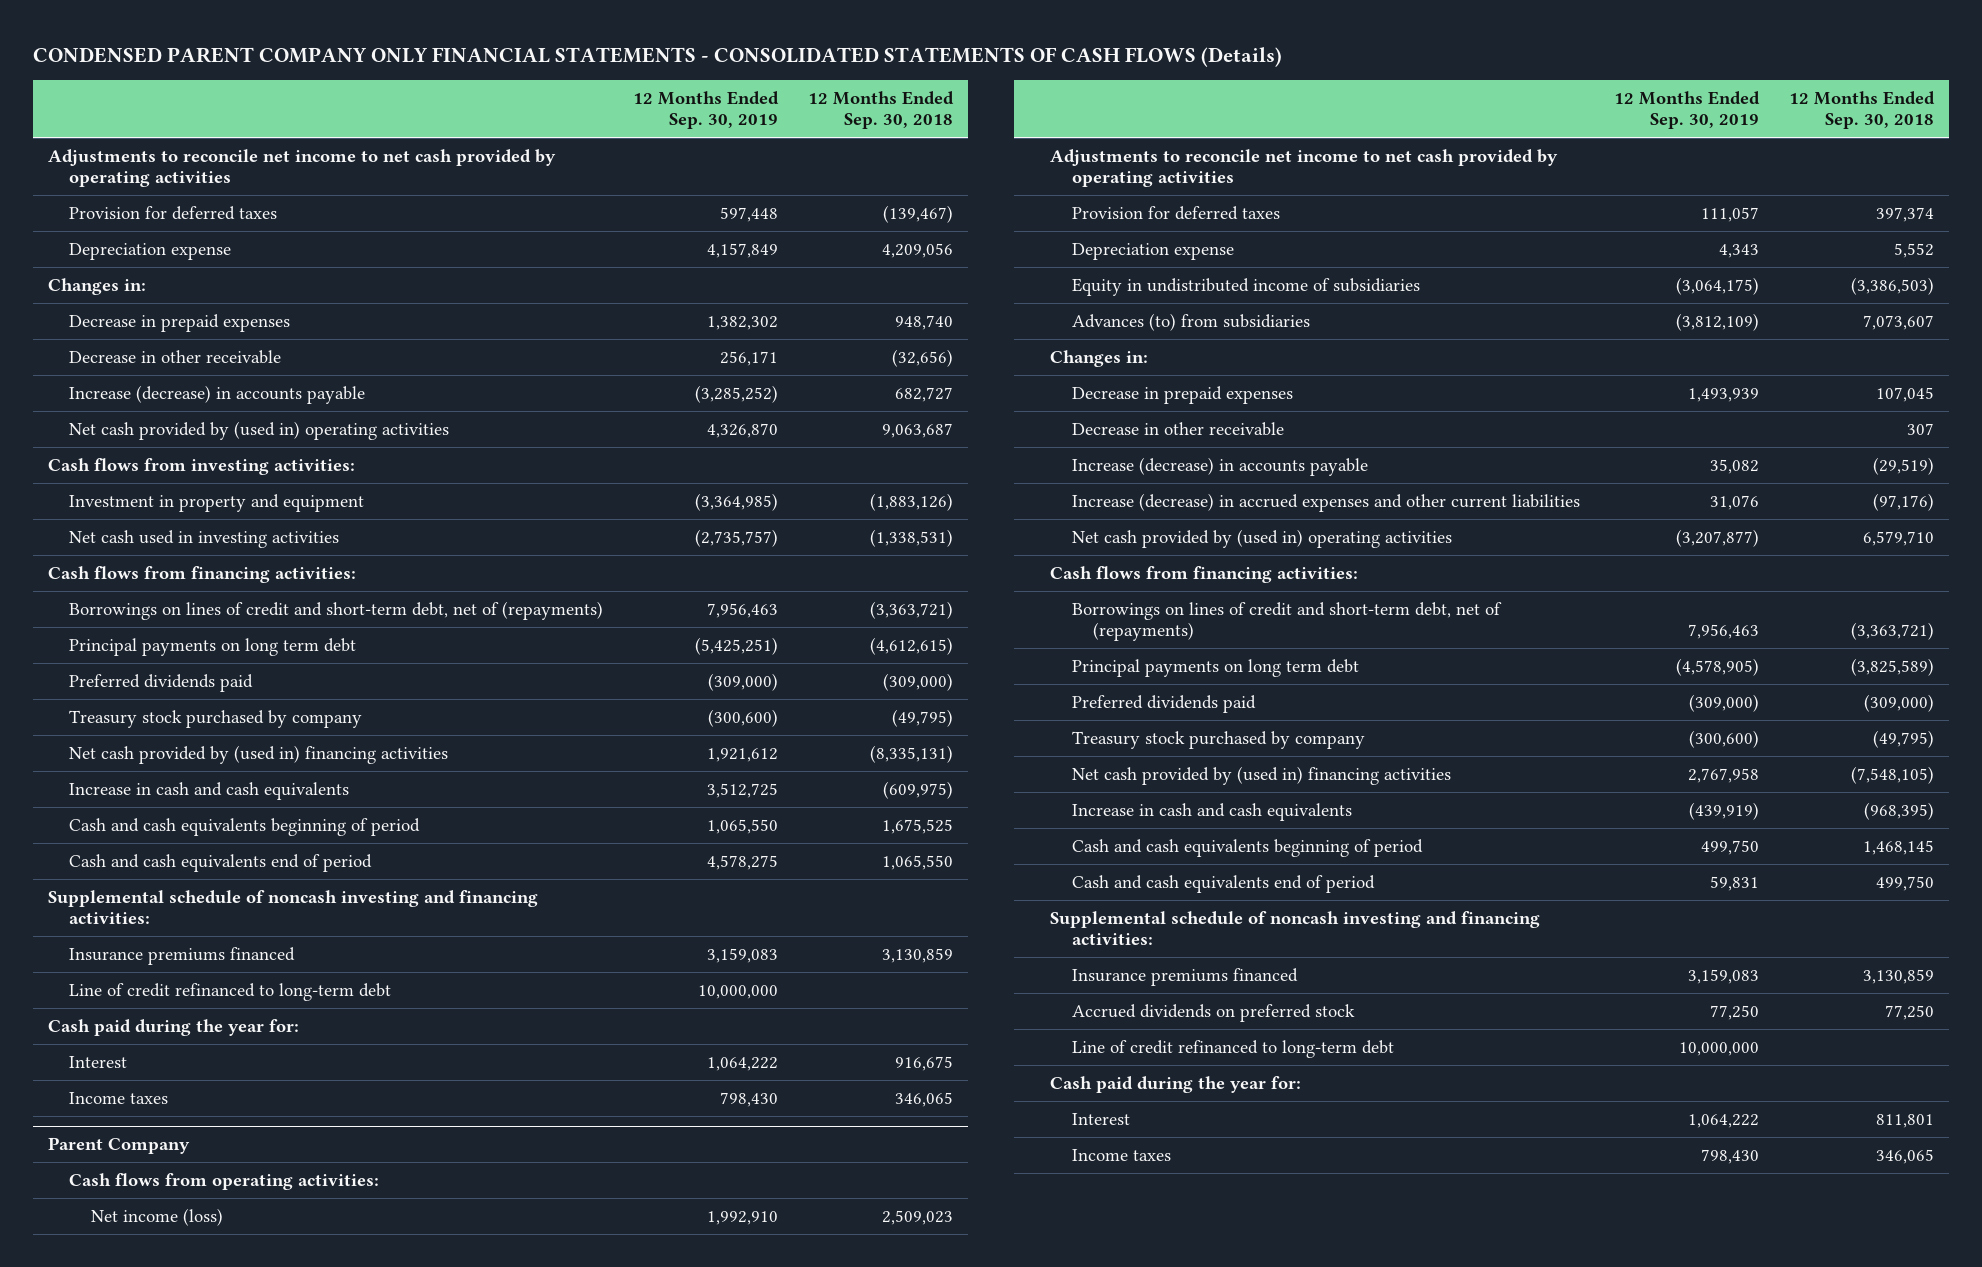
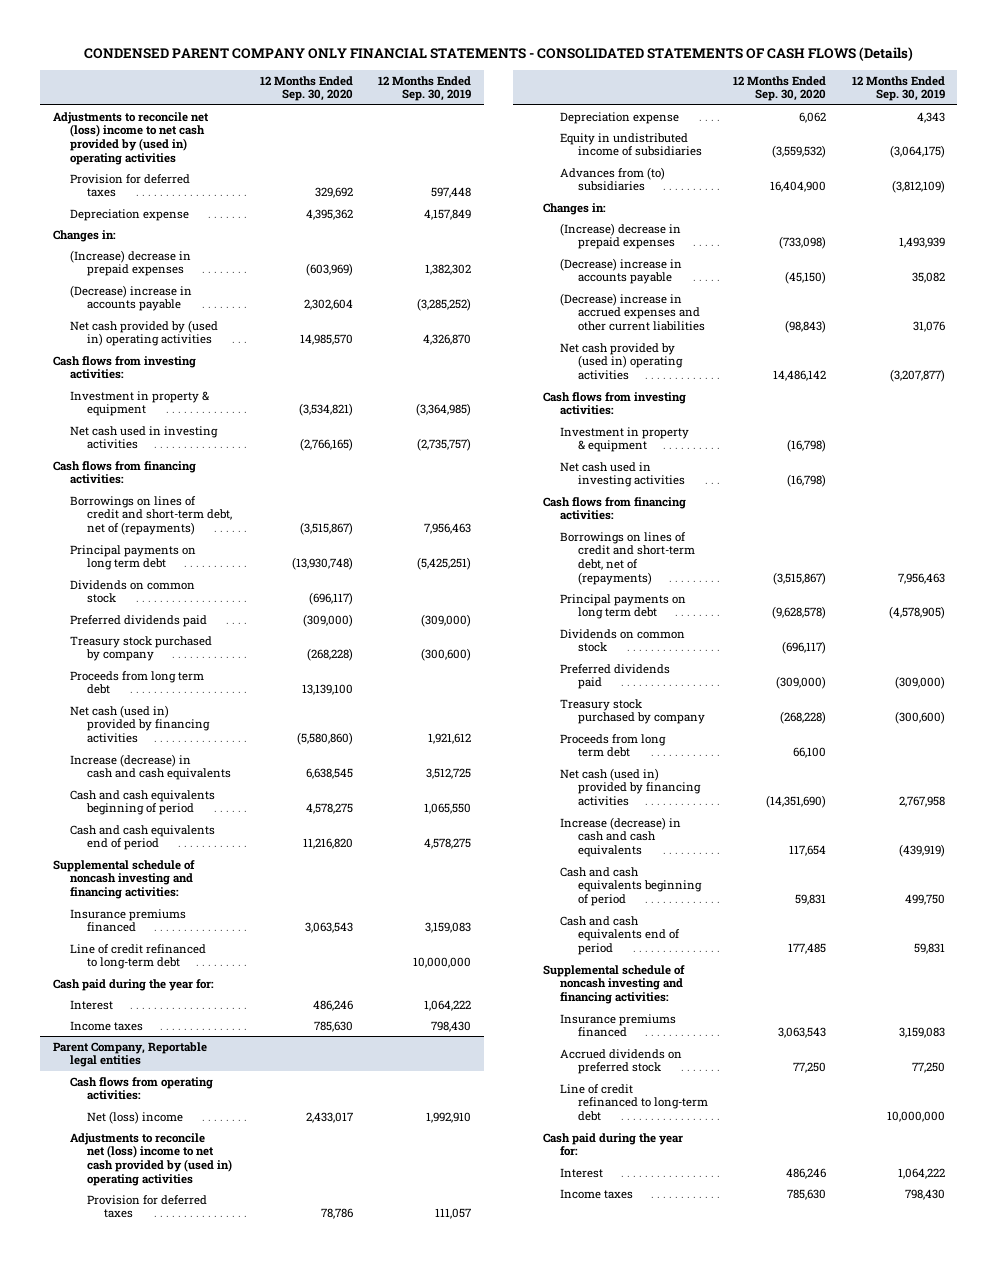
[808,91,955,130] 12 Months Ended Sep. 30, 2018 -> none
none -> [259,75,353,102] 12 Months Ended Sep. 30, 2020
[48,148,557,187] Adjustments to reconcile net income to net cash provided by operating activities -> [52,111,209,165] Adjustments to reconcile net (loss) income to net cash provided by (used in) operating activities
[69,349,282,364] Decrease in other receivable -> none
[69,313,291,332] Decrease in prepaid expenses -> [69,249,191,277] (Increase) decrease in prepaid expenses
[69,384,366,404] Increase (decrease) in accounts payable -> [69,284,192,312] (Decrease) increase in accounts payable
[69,493,365,512] Investment in property and equipment -> [69,390,209,417] Investment in property & equipment
none -> [69,579,195,604] Dividends on common stock
none -> [69,670,204,695] Proceeds from long term debt
[69,744,449,764] Net cash provided by (used in) financing activities -> [69,704,210,744] Net cash (used in) provided by financing activities
[69,781,350,800] Increase in cash and cash equivalents -> [69,753,231,781] Increase (decrease) in cash and cash equivalents
[48,1137,191,1155] Parent Company -> none
none -> [52,1041,207,1068] Parent Company, Reportable legal entities
[90,1207,223,1226] Net income (loss) -> [86,1110,183,1124] Net (loss) income
[1050,148,1559,187] Adjustments to reconcile net income to net cash provided by operating activities -> [69,1132,232,1186] Adjustments to reconcile net (loss) income to net cash provided by (used in) operating activities
[1071,312,1310,331] Advances (to) from subsidiaries -> [560,166,666,192] Advances from (to) subsidiaries
[1071,421,1284,436] Decrease in other receivable -> none
[1071,385,1293,404] Decrease in prepaid expenses -> [560,222,682,250] (Increase) decrease in prepaid expenses
[1071,456,1368,476] Increase (decrease) in accounts payable -> [560,257,683,285] (Decrease) increase in accounts payable
[1071,492,1580,512] Increase (decrease) in accrued expenses and other current liabilities -> [560,292,705,332] (Decrease) increase in accrued expenses and other current liabilities
none -> [543,391,687,416] Cash flows from investing activities:
none -> [560,426,690,453] Investment in property & equipment
none -> [560,461,685,488] Net cash used in investing activities
none -> [560,628,686,653] Dividends on common stock
none -> [560,733,667,758] Proceeds from long term debt
[1071,765,1451,785] Net cash provided by (used in) financing activities -> [560,767,701,807] Net cash (used in) provided by financing activities
[1071,802,1352,821] Increase in cash and cash equivalents -> [560,816,682,858] Increase (decrease) in cash and cash equivalents

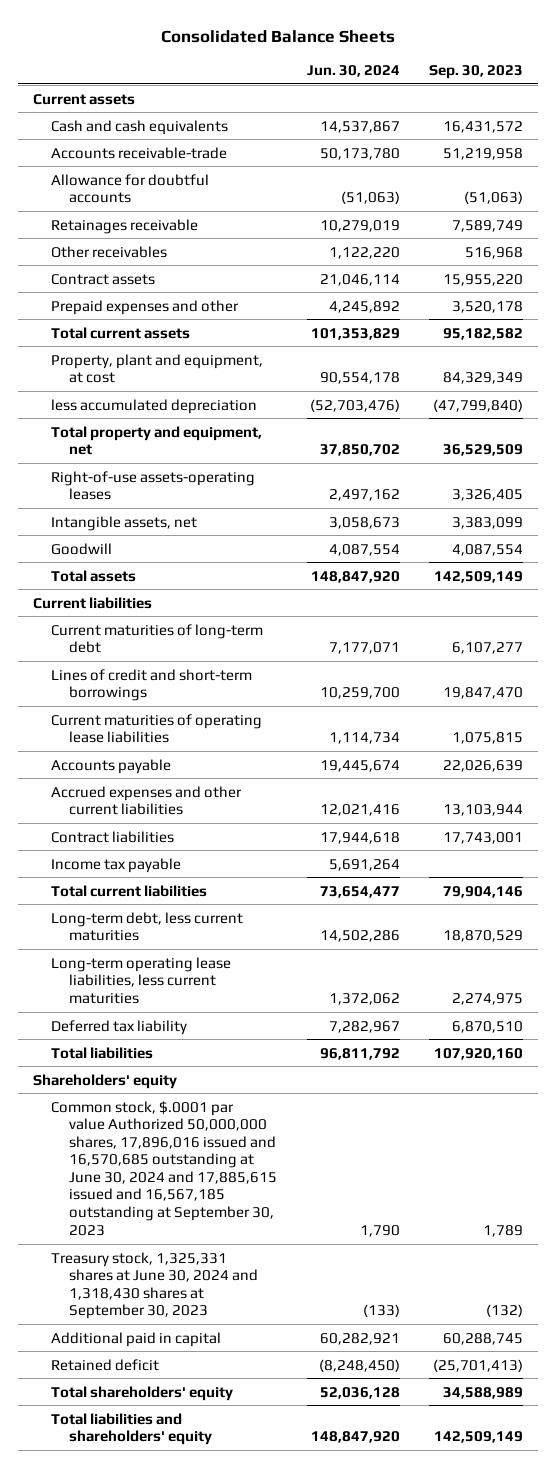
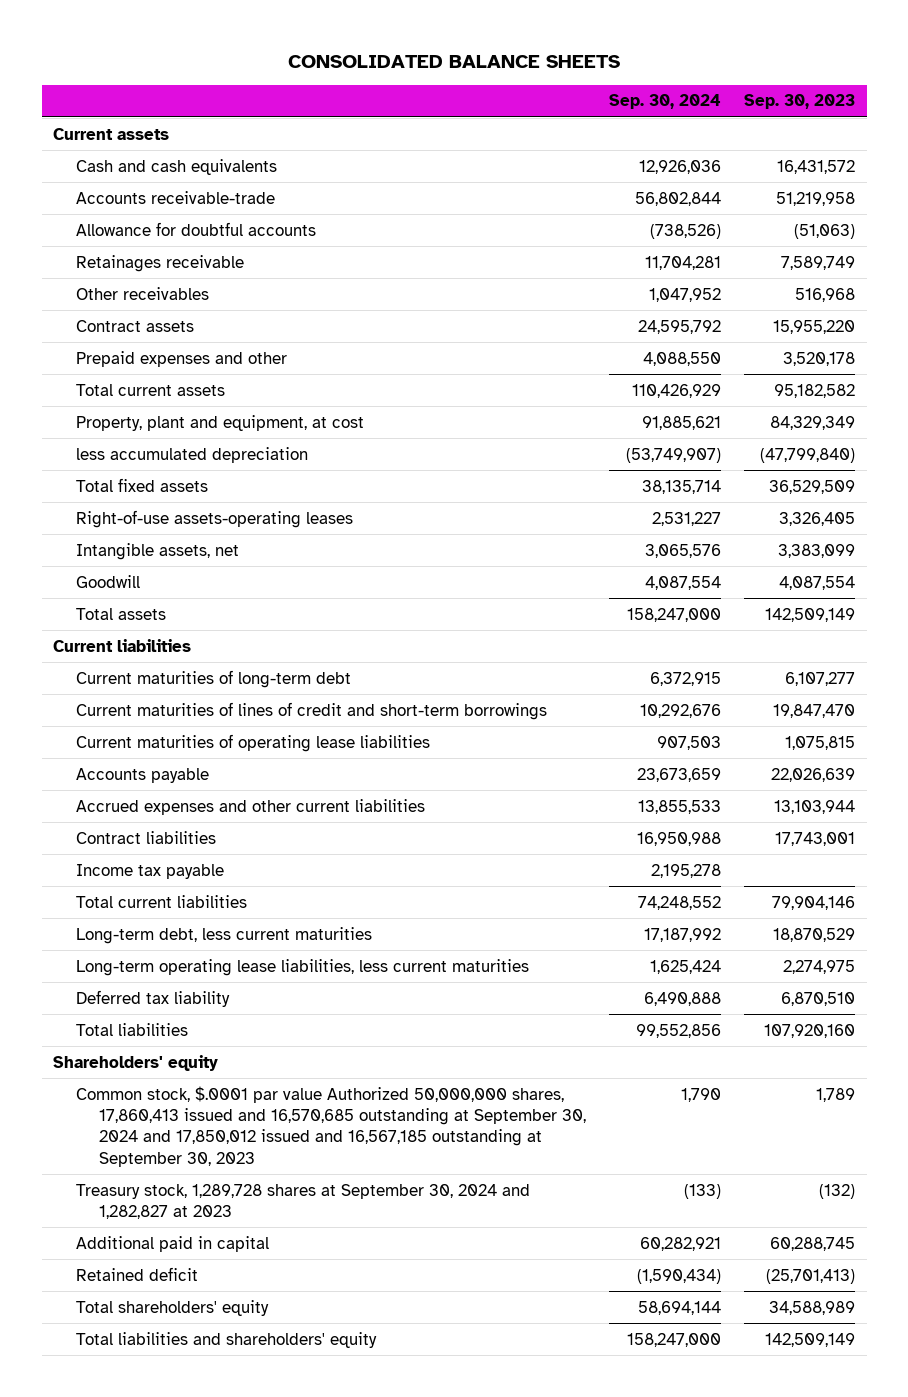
[161,29,396,43] Consolidated Balance Sheets -> [288,54,621,68] CONSOLIDATED BALANCE SHEETS
[306,65,400,78] Jun. 30, 2024 -> none
none -> [609,94,722,110] Sep. 30, 2024
[51,425,263,456] Total property and equipment, net -> [76,477,209,492] Total fixed assets
[51,668,253,702] Lines of credit and short-term borrowings -> [76,701,548,720] Current maturities of lines of credit and short-term borrowings
[51,1100,277,1236] Common stock, $.0001 par value Authorized 50,000,000 shares, 17,896,016 issued and 16,570,685 outstanding at June 30, 2024 and 17,885,615 issued and 16,567,185 outstanding at September 30, 2023 -> [76,1085,587,1167] Common stock, $.0001 par value Authorized 50,000,000 shares, 17,860,413 issued and 16,570,685 outstanding at September 30, 2024 and 17,850,012 issued and 16,567,185 outstanding at September 30, 2023
[51,1251,258,1320] Treasury stock, 1,325,331 shares at June 30, 2024 and 1,318,430 shares at September 30, 2023 -> [76,1183,531,1220] Treasury stock, 1,289,728 shares at September 30, 2024 and 1,282,827 at 2023

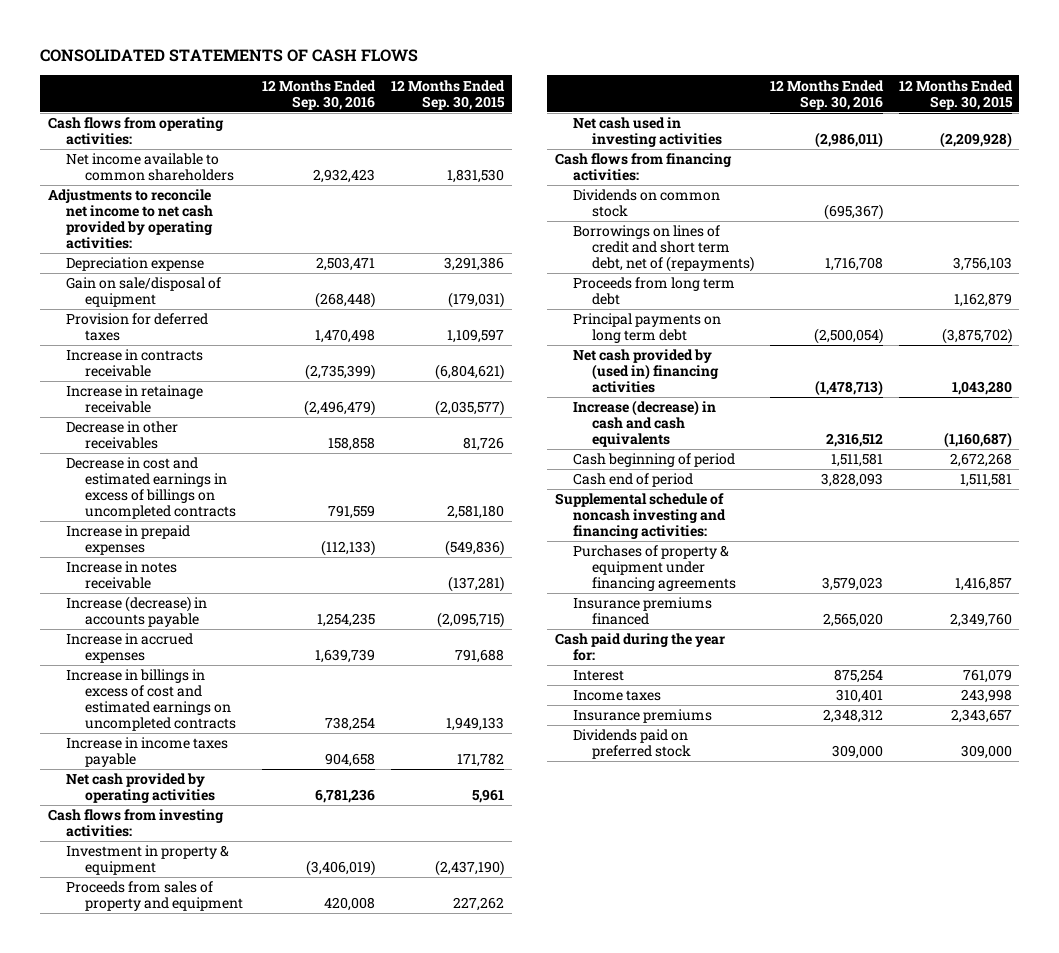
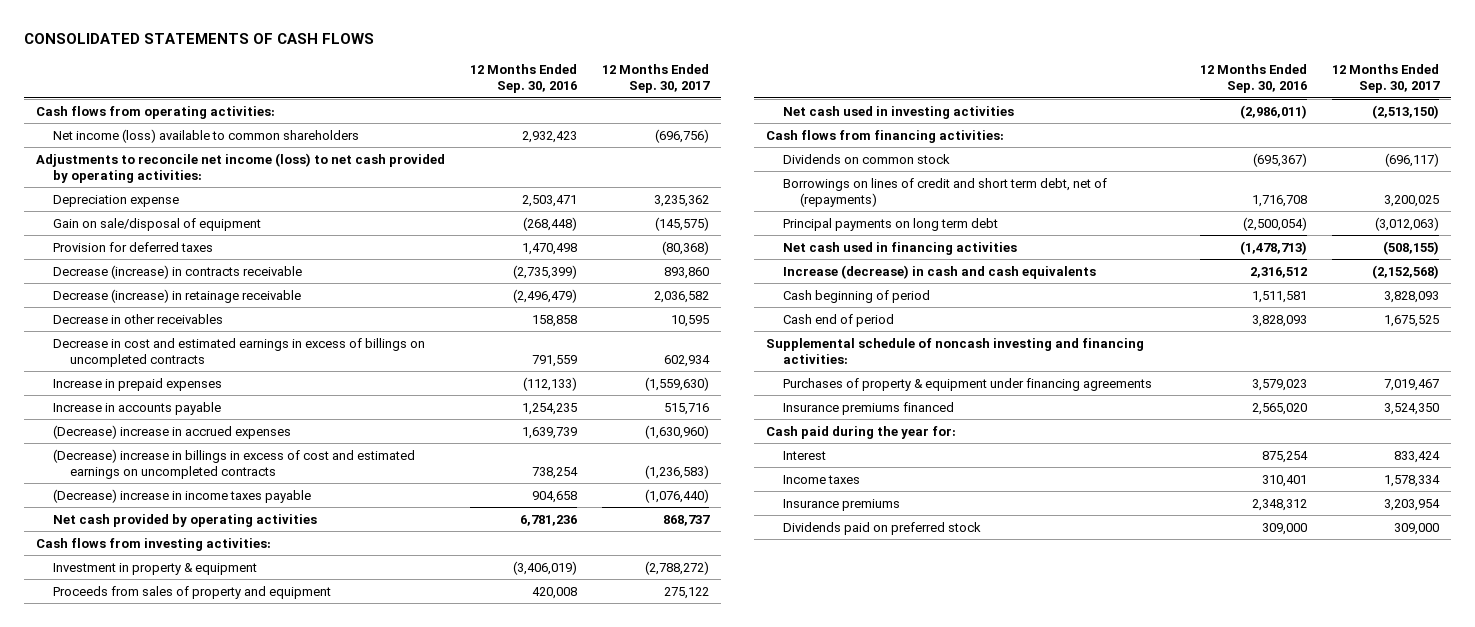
[391,79,506,110] 12 Months Ended Sep. 30, 2015 -> none
none -> [601,63,710,94] 12 Months Ended Sep. 30, 2017
[66,153,234,182] Net income available to common shareholders -> [53,128,360,143] Net income (loss) available to common shareholders
[47,189,214,250] Adjustments to reconcile net income to net cash provided by operating activities: -> [36,152,446,184] Adjustments to reconcile net income (loss) to net cash provided by operating activities:
[66,349,204,378] Increase in contracts receivable -> [53,264,303,279] Decrease (increase) in contracts receivable
[66,385,204,414] Increase in retainage receivable -> [53,288,302,303] Decrease (increase) in retainage receivable
[66,561,178,590] Increase in notes receivable -> none
[66,596,208,628] Increase (decrease) in accounts payable -> [53,401,222,415] Increase in accounts payable
[66,633,194,664] Increase in accrued expenses -> [53,424,292,439] (Decrease) increase in accrued expenses
[66,669,236,732] Increase in billings in excess of cost and estimated earnings on uncompleted contracts -> [53,448,416,480] (Decrease) increase in billings in excess of cost and estimated earnings on uncompleted contracts
[66,737,229,768] Increase in income taxes payable -> [53,488,312,503] (Decrease) increase in income taxes payable
[573,277,736,306] Proceeds from long term debt -> none
[573,349,719,394] Net cash provided by (used in) financing activities -> [783,241,1018,255] Net cash used in financing activities

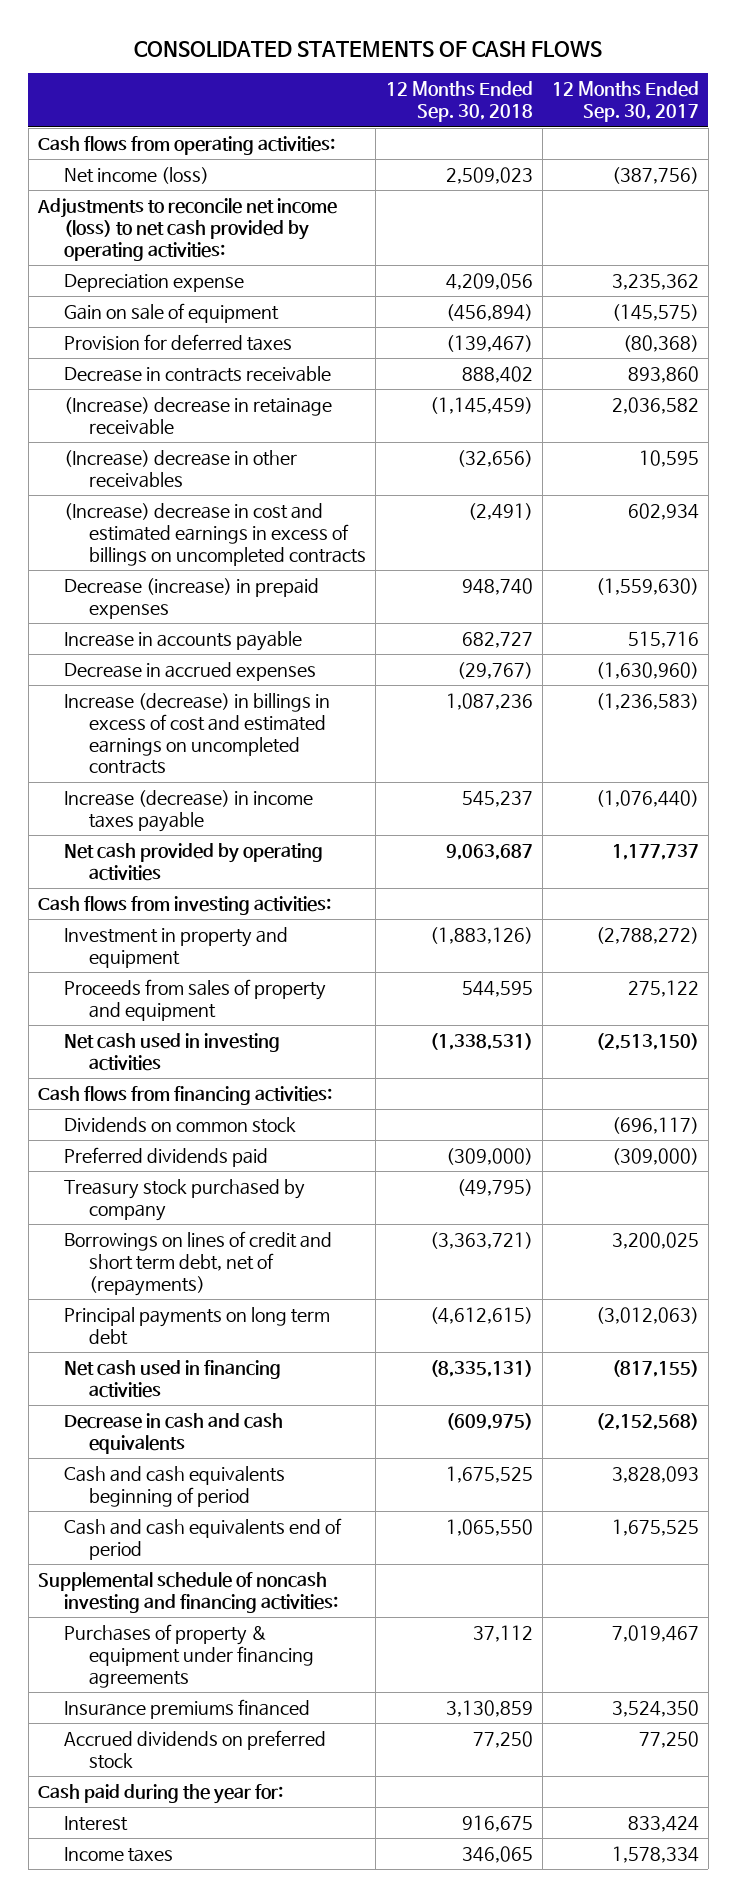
[470,63,578,94] 12 Months Ended Sep. 30, 2016 -> none
none -> [385,81,533,123] 12 Months Ended Sep. 30, 2018
[53,128,360,143] Net income (loss) available to common shareholders -> none
none -> [63,167,209,185] Net income (loss)
[53,217,262,231] Gain on sale/disposal of equipment -> [63,303,279,324] Gain on sale of equipment
[53,264,303,279] Decrease (increase) in contracts receivable -> [63,366,331,383] Decrease in contracts receivable
[53,288,302,303] Decrease (increase) in retainage receivable -> [63,397,332,435] (Increase) decrease in retainage receivable
[53,313,224,324] Decrease in other receivables -> [63,450,297,488] (Increase) decrease in other receivables
[53,337,426,368] Decrease in cost and estimated earnings in excess of billings on uncompleted contracts -> [63,503,367,566] (Increase) decrease in cost and estimated earnings in excess of billings on uncompleted contracts
[53,377,223,391] Increase in prepaid expenses -> [63,578,319,619] Decrease (increase) in prepaid expenses
[53,424,292,439] (Decrease) increase in accrued expenses -> [63,662,316,682] Decrease in accrued expenses
[53,448,416,480] (Decrease) increase in billings in excess of cost and estimated earnings on uncompleted contracts -> [63,693,330,775] Increase (decrease) in billings in excess of cost and estimated earnings on uncompleted contracts
[53,488,312,503] (Decrease) increase in income taxes payable -> [63,790,313,832] Increase (decrease) in income taxes payable
[662,514,710,526] 868,737 -> [611,844,699,861] 1,177,737
[53,562,258,575] Investment in property & equipment -> [63,927,288,968] Investment in property and equipment
none -> [63,1147,268,1168] Preferred dividends paid
none -> [63,1179,305,1221] Treasury stock purchased by company
[1382,240,1439,255] (508,155) -> [611,1360,699,1378] (817,155)
[783,264,1097,279] Increase (decrease) in cash and cash equivalents -> [63,1413,283,1454] Decrease in cash and cash equivalents
[783,289,931,303] Cash beginning of period -> [63,1466,285,1507] Cash and cash equivalents beginning of period
[783,313,895,327] Cash end of period -> [63,1518,342,1560] Cash and cash equivalents end of period
none -> [63,1730,326,1769] Accrued dividends on preferred stock
[783,498,901,511] Insurance premiums -> none
[783,521,982,535] Dividends paid on preferred stock -> none

